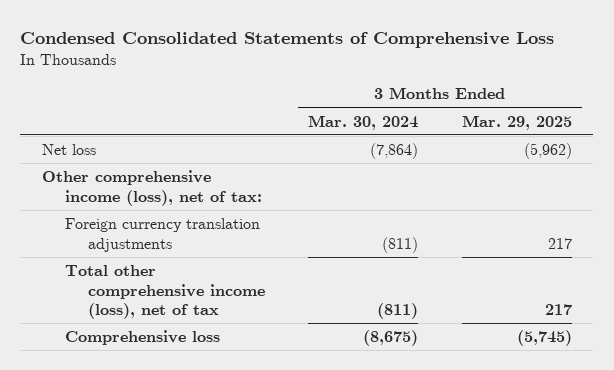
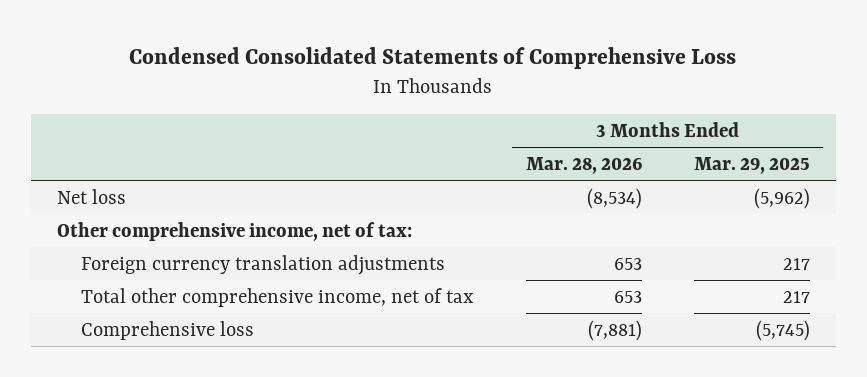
[308,114,419,130] Mar. 30, 2024 -> none
none -> [525,156,642,174] Mar. 28, 2026
[41,169,263,206] Other comprehensive income (loss), net of tax: -> [56,221,412,241] Other comprehensive income, net of tax:
[65,264,266,320] Total other comprehensive income (loss), net of tax -> [81,287,474,307] Total other comprehensive income, net of tax

